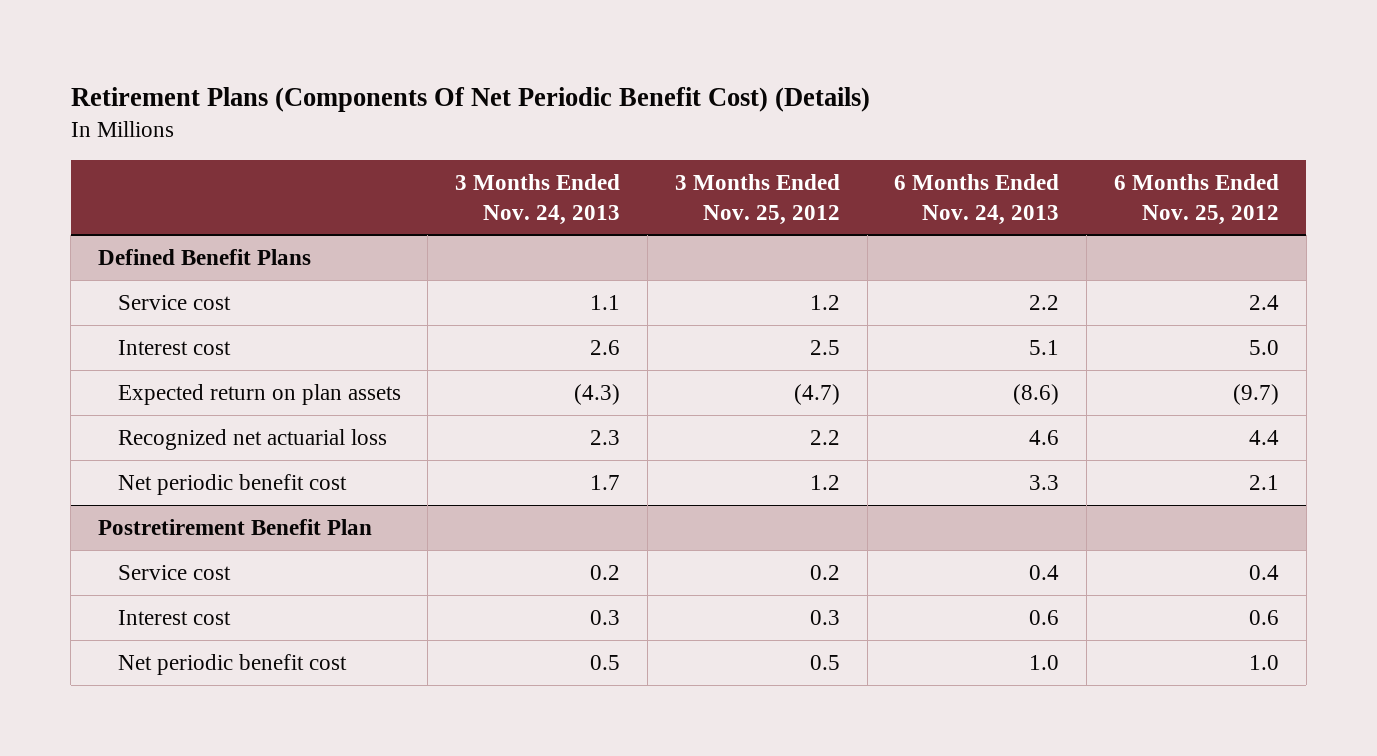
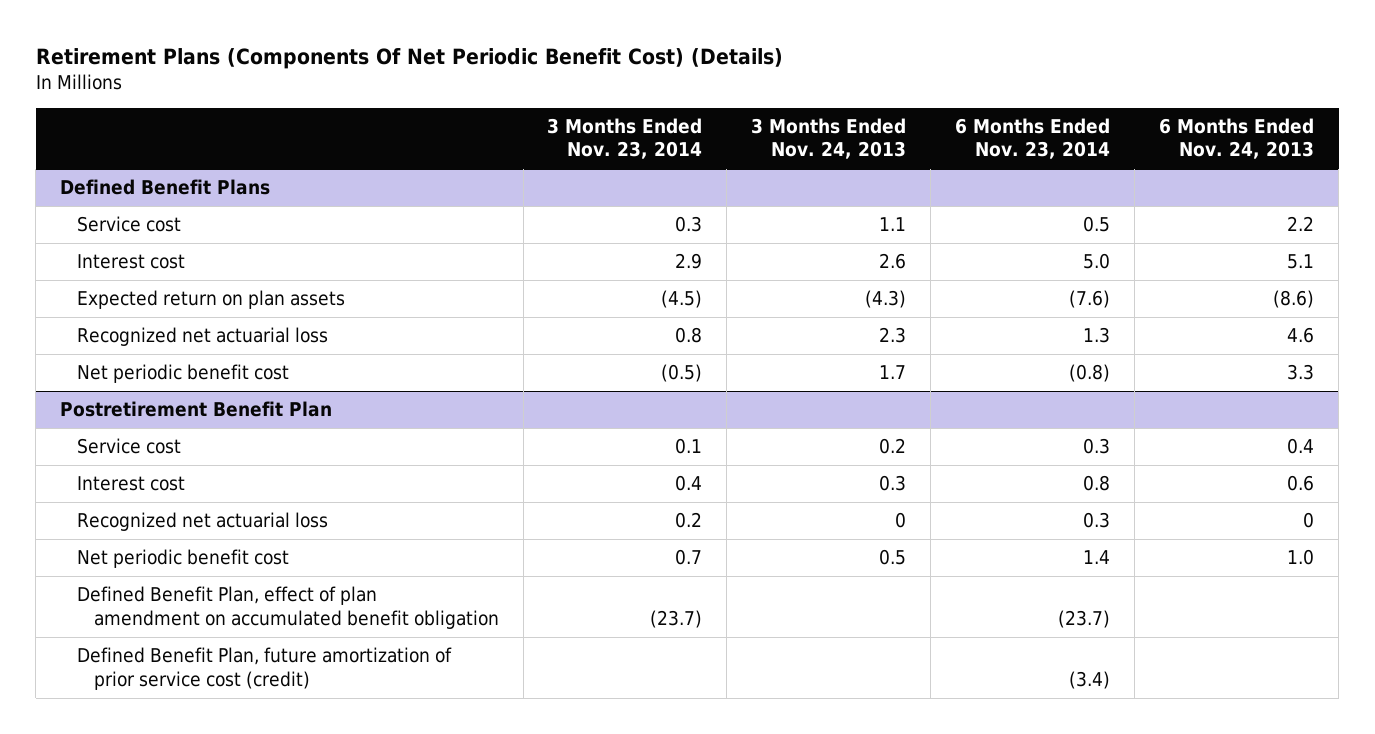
[674,173,840,225] 3 Months Ended Nov. 25, 2012 -> none
[1113,173,1279,225] 6 Months Ended Nov. 25, 2012 -> none
none -> [547,117,703,160] 3 Months Ended Nov. 23, 2014
none -> [955,117,1111,160] 6 Months Ended Nov. 23, 2014
none -> [76,512,328,532] Recognized net actuarial loss
none -> [76,586,499,629] Defined Benefit Plan, effect of plan amendment on accumulated benefit obligation
none -> [76,647,452,690] Defined Benefit Plan, future amortization of prior service cost (credit)

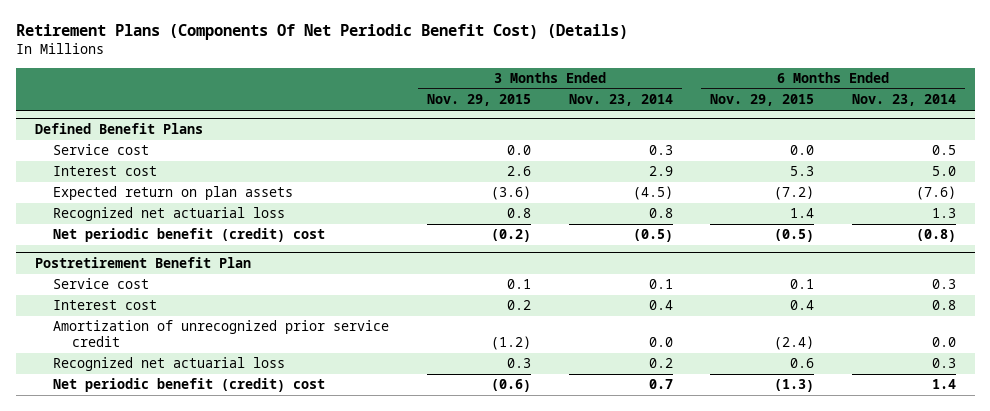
[751,117,907,160] 3 Months Ended Nov. 24, 2013 -> none
[1159,117,1315,160] 6 Months Ended Nov. 24, 2013 -> none
none -> [426,94,531,107] Nov. 29, 2015
none -> [710,94,815,107] Nov. 29, 2015
[76,364,289,384] Net periodic benefit cost -> [53,228,326,243] Net periodic benefit (credit) cost
none -> [53,320,390,347] Amortization of unrecognized prior service credit
[76,586,499,629] Defined Benefit Plan, effect of plan amendment on accumulated benefit obligation -> none
[76,647,452,690] Defined Benefit Plan, future amortization of prior service cost (credit) -> none
[76,549,289,569] Net periodic benefit cost -> [53,378,326,393] Net periodic benefit (credit) cost

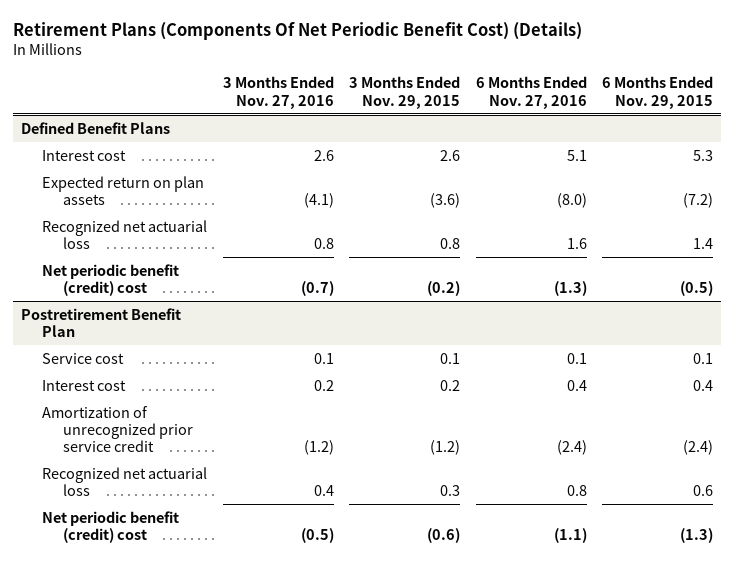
[568,94,673,107] Nov. 23, 2014 -> none
[851,94,956,107] Nov. 23, 2014 -> none
none -> [222,76,334,109] 3 Months Ended Nov. 27, 2016
none -> [475,76,587,109] 6 Months Ended Nov. 27, 2016
[53,144,150,156] Service cost -> none

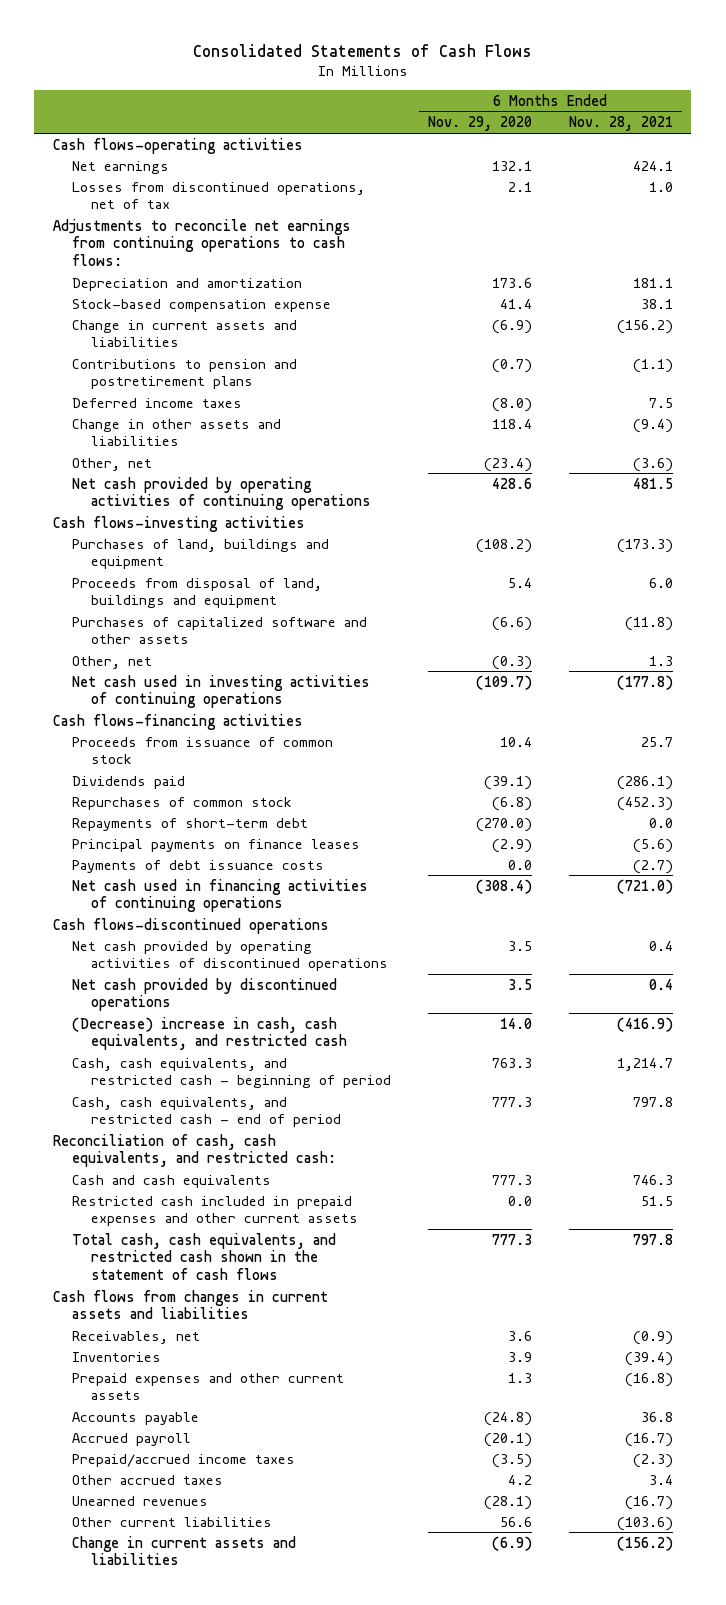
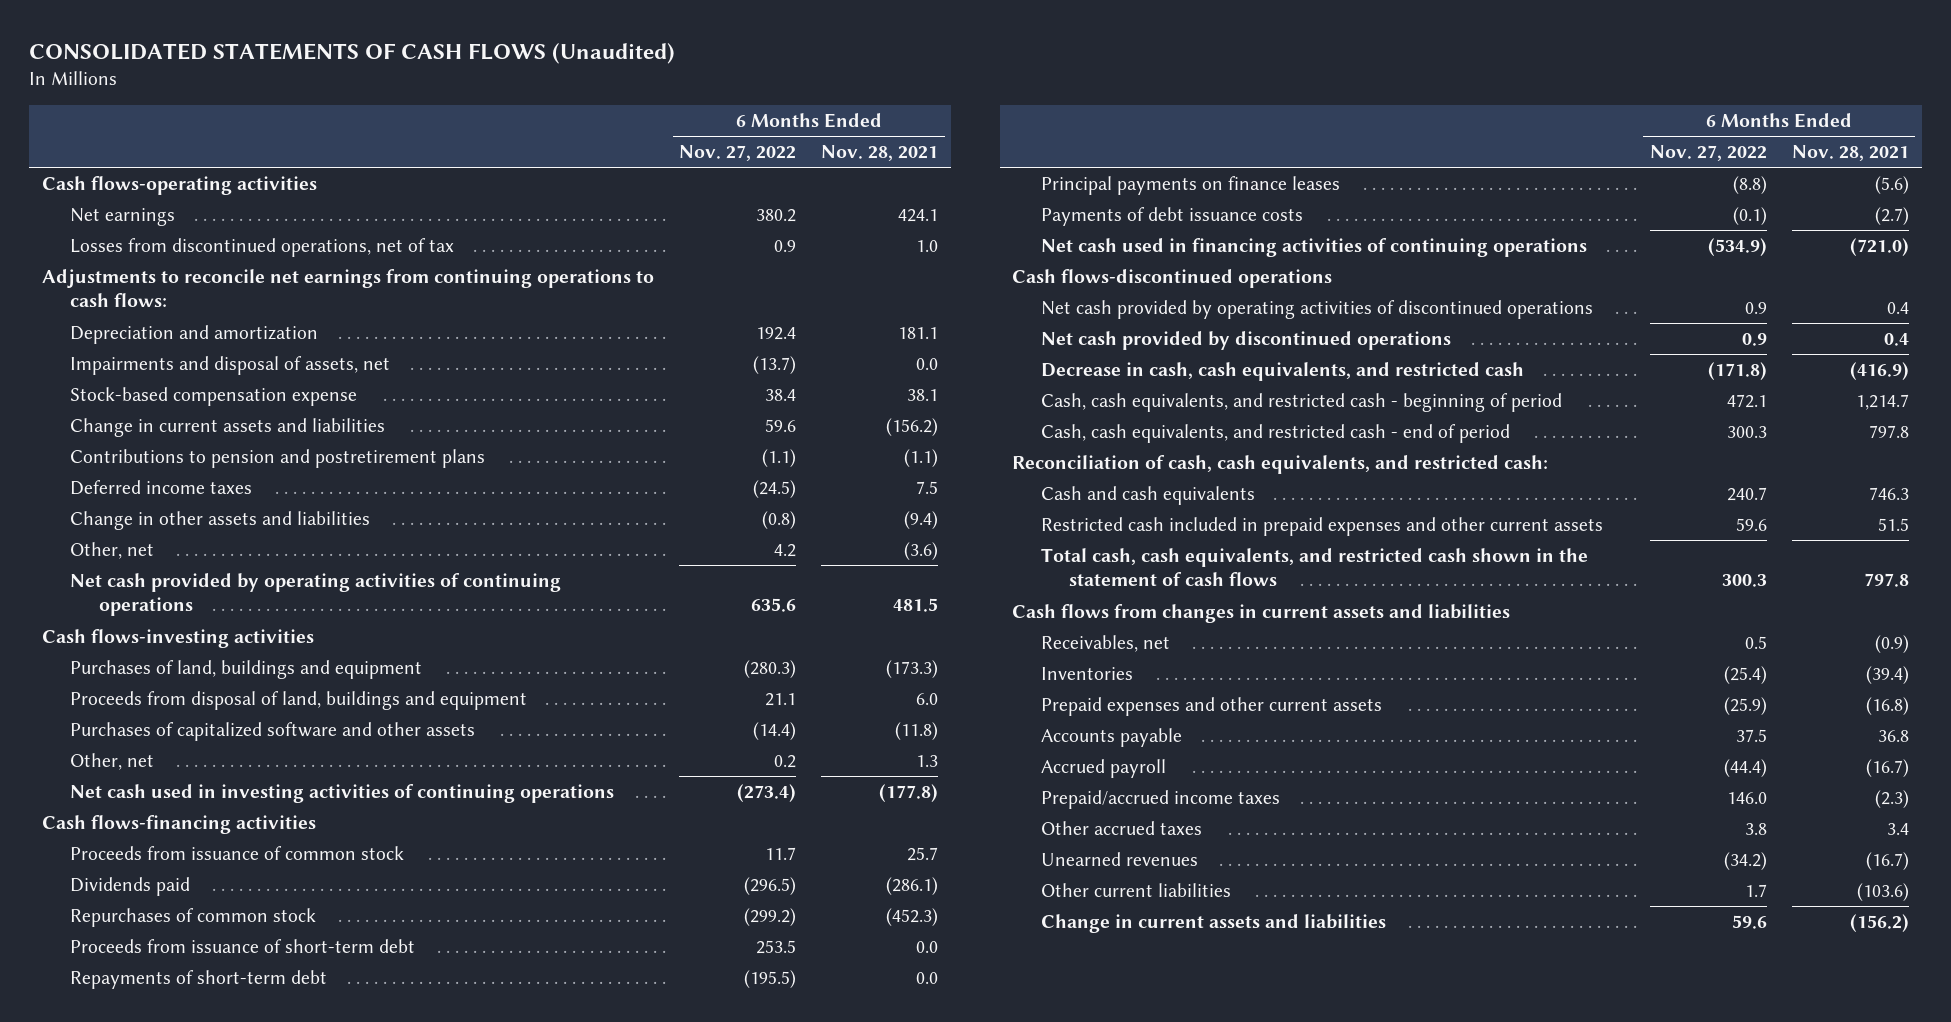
[192,43,532,57] Consolidated Statements of Cash Flows -> [29,43,676,65] CONSOLIDATED STATEMENTS OF CASH FLOWS (Unaudited)
[427,116,532,132] Nov. 29, 2020 -> none
none -> [679,145,797,162] Nov. 27, 2022
none -> [70,355,391,375] Impairments and disposal of assets, net
none -> [70,938,416,953] Proceeds from issuance of short-term debt
[71,1016,347,1051] (Decrease) increase in cash, cash equivalents, and restricted cash -> [1040,361,1524,381] Decrease in cash, cash equivalents, and restricted cash

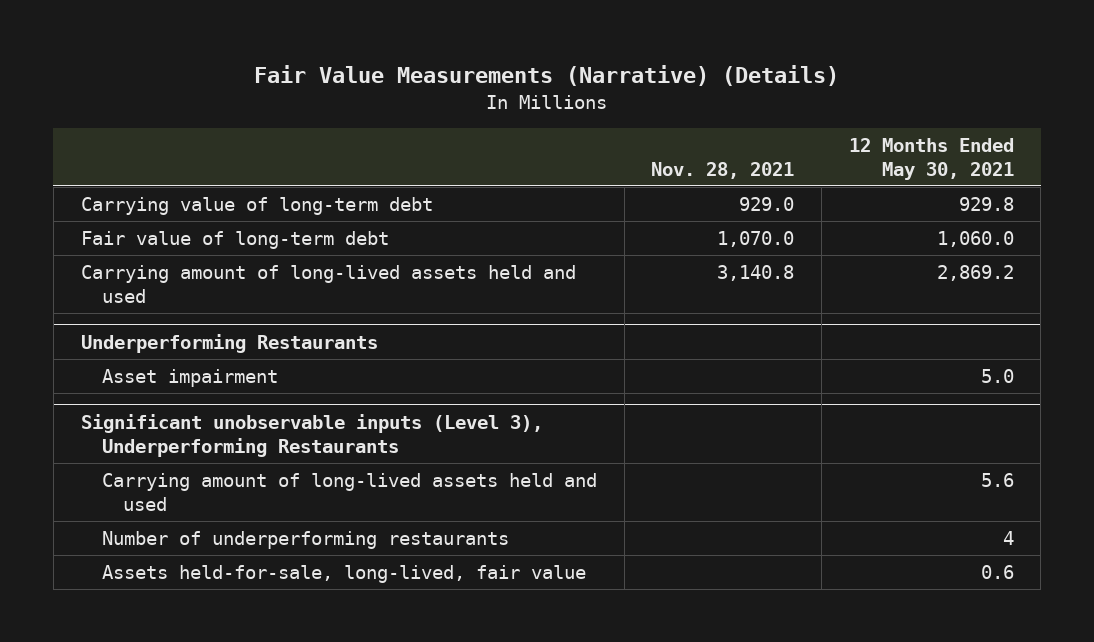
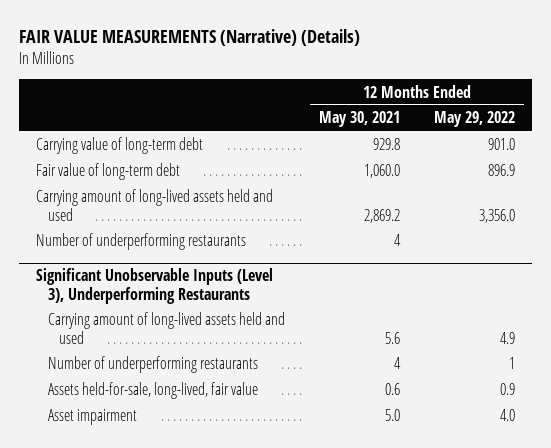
[254,64,840,86] Fair Value Measurements (Narrative) (Details) -> [19,29,361,47] FAIR VALUE MEASUREMENTS (Narrative) (Details)
[651,161,795,179] Nov. 28, 2021 -> none
none -> [434,111,516,128] May 29, 2022
[80,334,378,354] Underperforming Restaurants -> none
[101,369,278,388] Asset impairment -> none
none -> [36,233,247,251] Number of underperforming restaurants
[80,414,543,457] Significant unobservable inputs (Level 3), Underperforming Restaurants -> [36,268,274,304] Significant Unobservable Inputs (Level 3), Underperforming Restaurants
none -> [47,409,137,426] Asset impairment

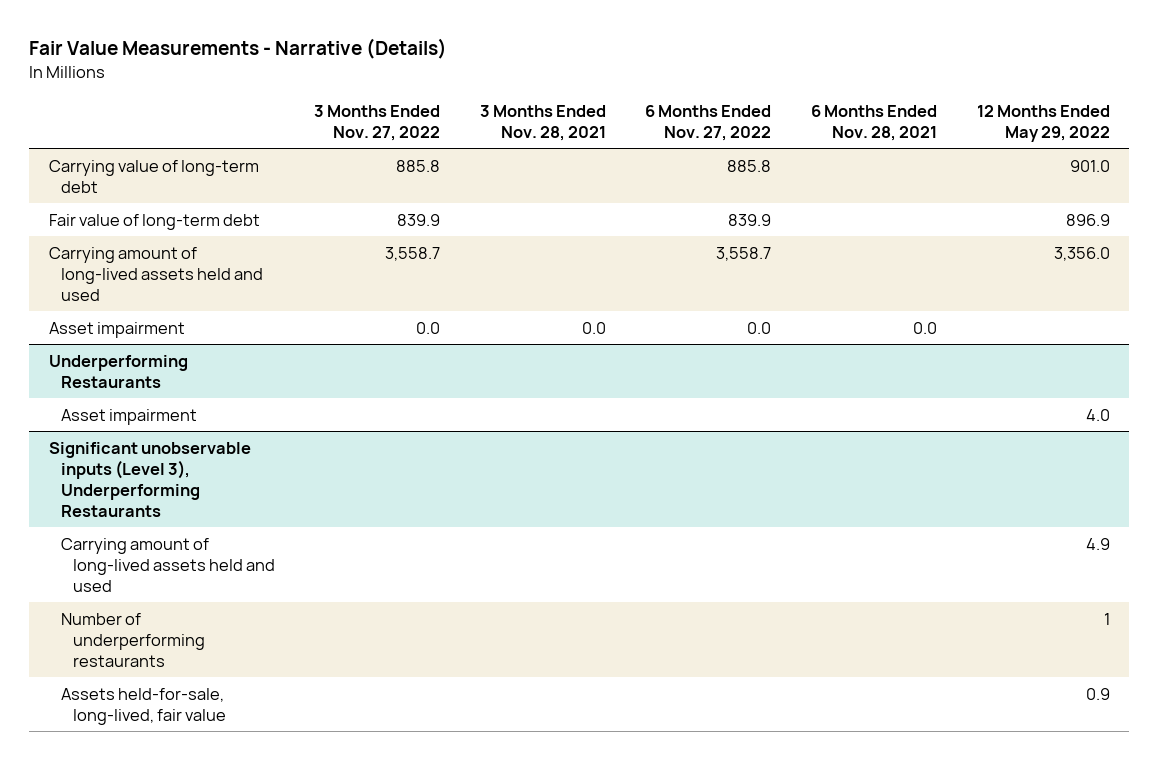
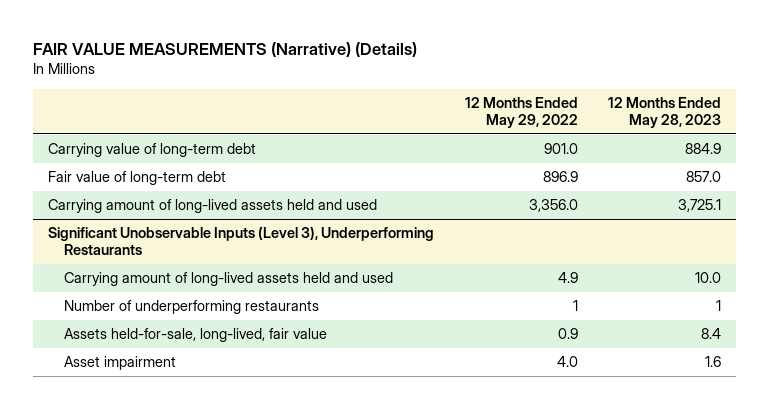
[29,38,448,60] Fair Value Measurements - Narrative (Details) -> [33,42,418,58] FAIR VALUE MEASUREMENTS (Narrative) (Details)
[314,104,441,141] 3 Months Ended Nov. 27, 2022 -> none
[479,104,606,141] 3 Months Ended Nov. 28, 2021 -> none
[645,104,772,141] 6 Months Ended Nov. 27, 2022 -> none
[810,104,937,141] 6 Months Ended Nov. 28, 2021 -> none
none -> [608,96,722,128] 12 Months Ended May 28, 2023
[49,321,186,338] Asset impairment -> none
[49,354,189,388] Underperforming Restaurants -> none
[60,408,197,425] Asset impairment -> none
[49,441,252,517] Significant unobservable inputs (Level 3), Underperforming Restaurants -> [48,226,435,256] Significant Unobservable Inputs (Level 3), Underperforming Restaurants
none -> [64,356,177,371] Asset impairment

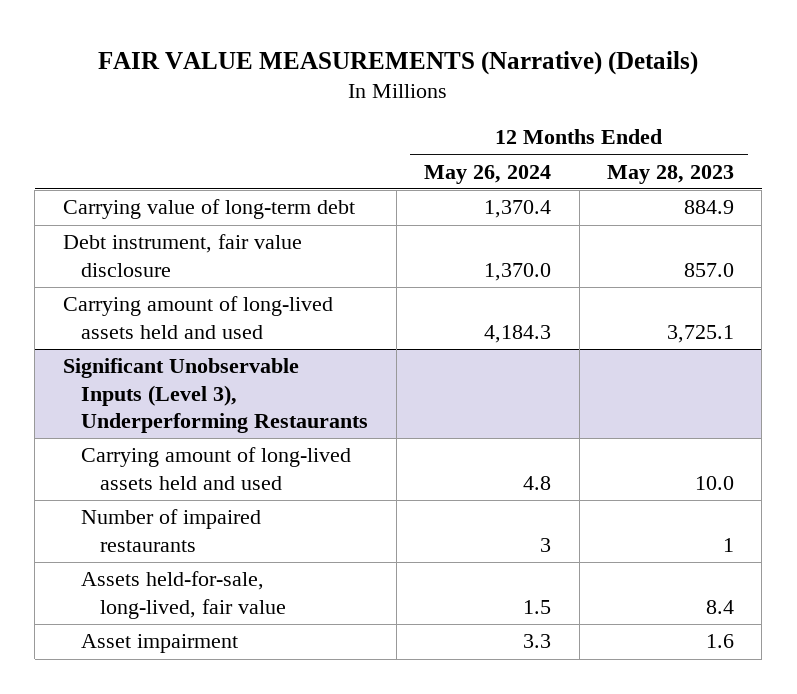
[464,96,578,128] 12 Months Ended May 29, 2022 -> none
none -> [424,164,552,184] May 26, 2024
[48,171,227,186] Fair value of long-term debt -> [62,234,302,277] Debt instrument, fair value disclosure
[64,300,320,315] Number of underperforming restaurants -> [81,509,262,552] Number of impaired restaurants

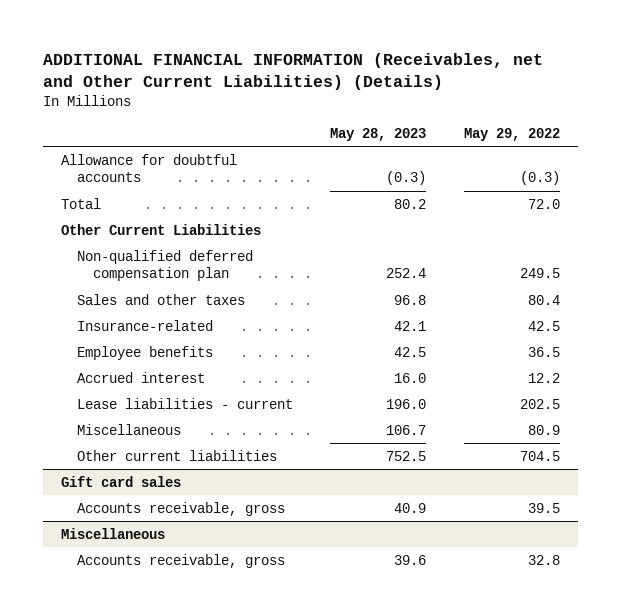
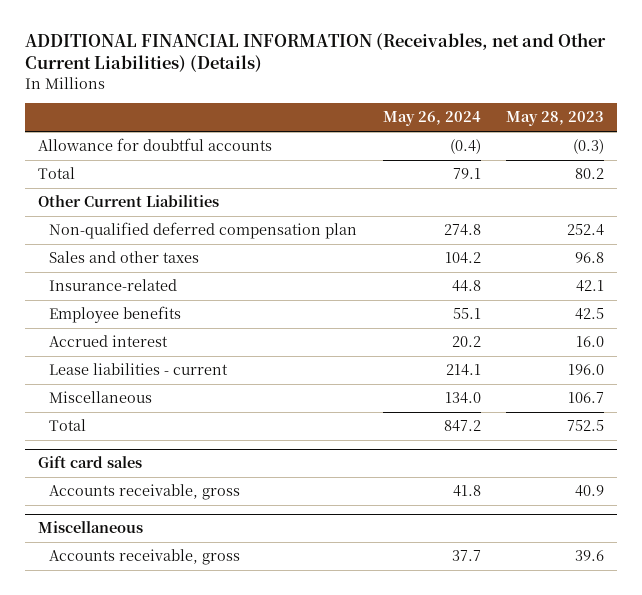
[463,127,560,141] May 29, 2022 -> none
none -> [382,111,481,127] May 26, 2024
[77,449,278,461] Other current liabilities -> [48,419,86,432] Total

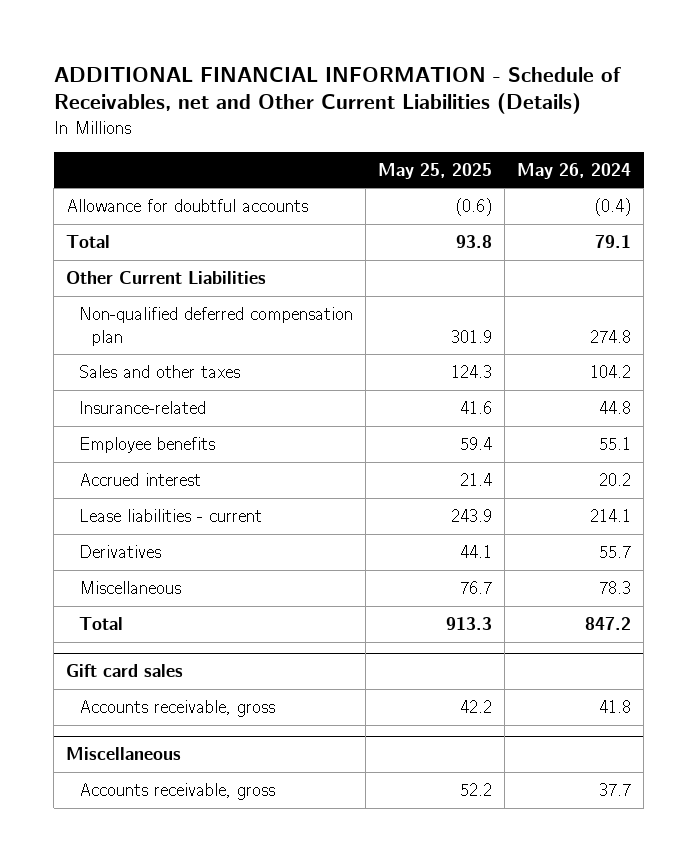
[24,33,606,73] ADDITIONAL FINANCIAL INFORMATION (Receivables, net and Other Current Liabilities) (Details) -> [53,66,621,115] ADDITIONAL FINANCIAL INFORMATION - Schedule of Receivables, net and Other Current Liabilities (Details)
[506,111,605,127] May 28, 2023 -> none
none -> [378,162,493,179] May 25, 2025
none -> [79,545,162,559] Derivatives
[444,392,481,405] 134.0 -> [599,581,632,595] 78.3

